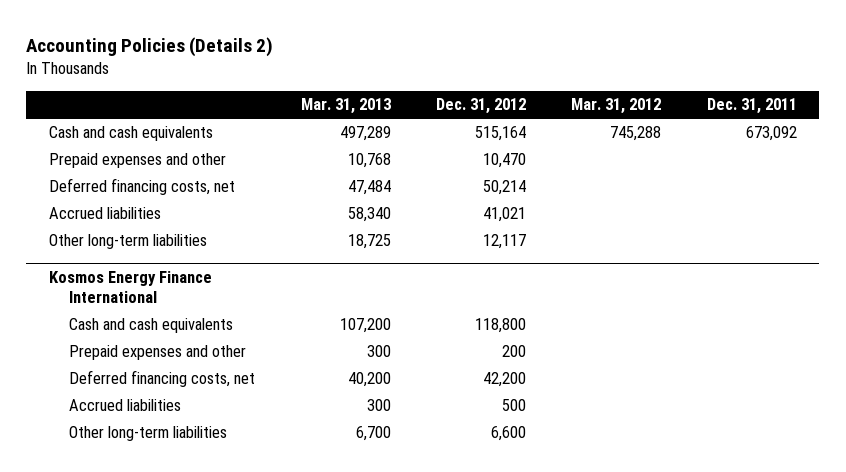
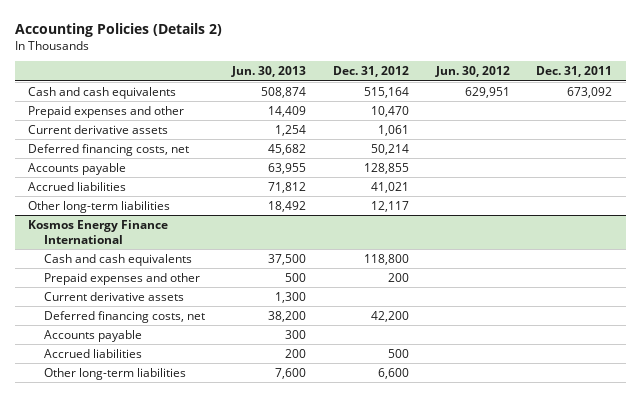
[300,98,391,115] Mar. 31, 2013 -> none
[571,98,662,115] Mar. 31, 2012 -> none
none -> [230,66,306,78] Jun. 30, 2013
none -> [434,66,510,78] Jun. 30, 2012
none -> [28,124,169,134] Current derivative assets
none -> [28,162,127,175] Accounts payable
none -> [44,291,185,301] Current derivative assets
none -> [44,329,143,342] Accounts payable

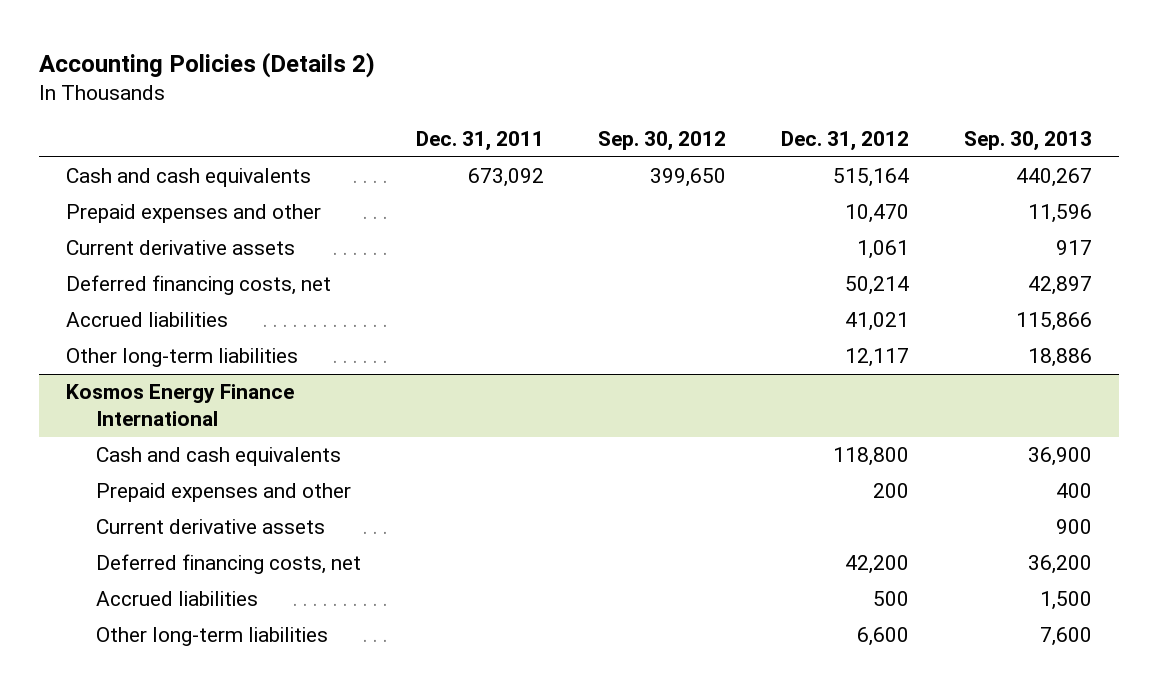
[230,66,306,78] Jun. 30, 2013 -> none
[434,66,510,78] Jun. 30, 2012 -> none
none -> [598,131,727,152] Sep. 30, 2012
none -> [963,131,1092,152] Sep. 30, 2013
[28,162,127,175] Accounts payable -> none
[44,329,143,342] Accounts payable -> none

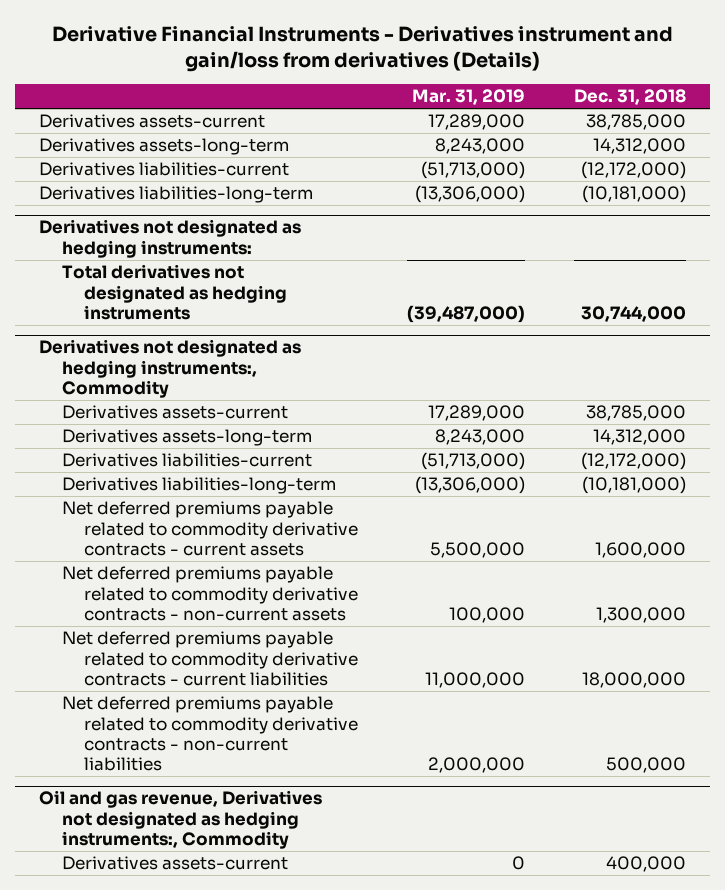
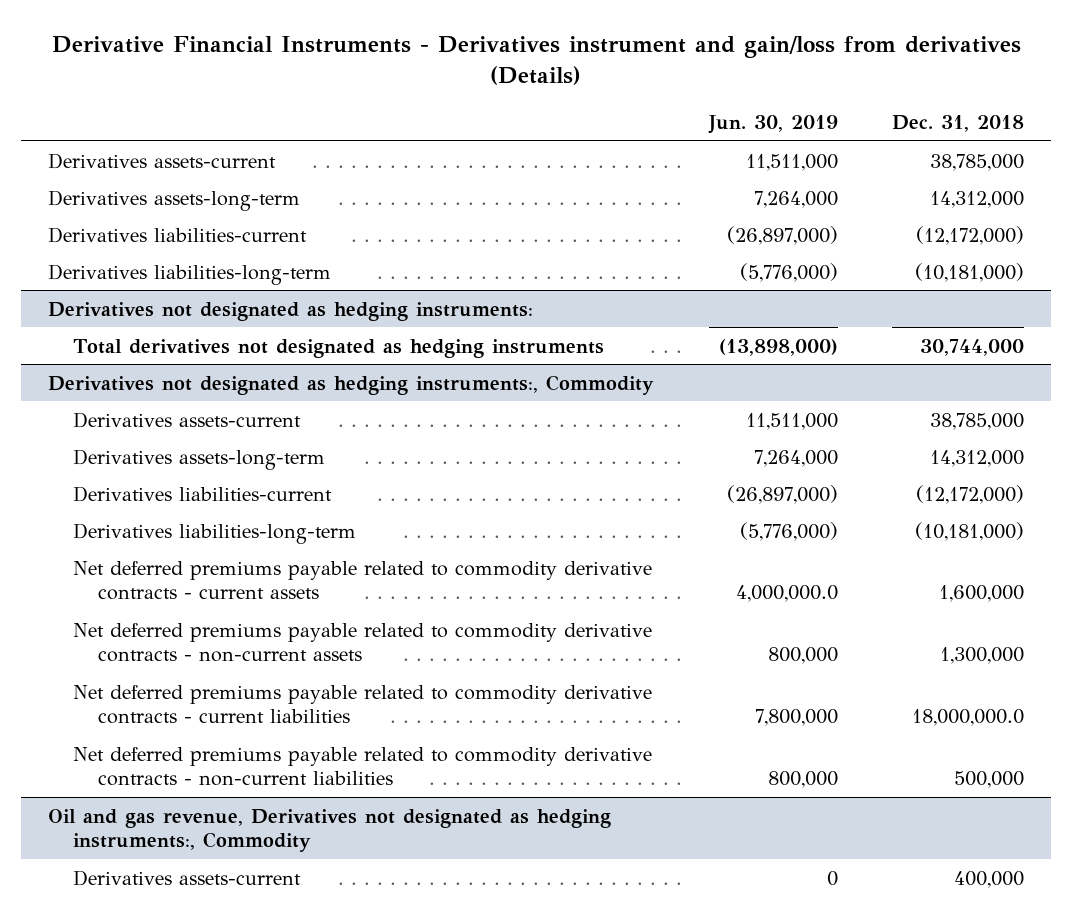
[412,89,526,106] Mar. 31, 2019 -> none
none -> [707,114,838,134] Jun. 30, 2019
[581,671,686,688] 18,000,000 -> [911,708,1024,726] 18,000,000.0

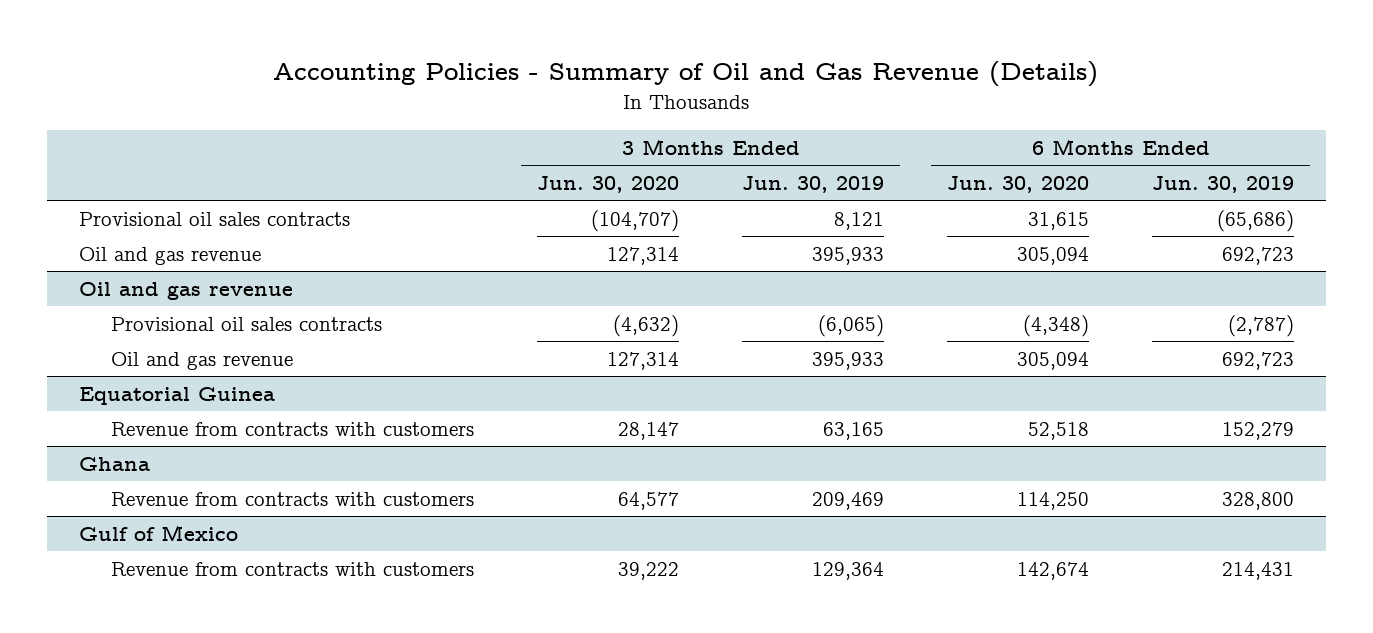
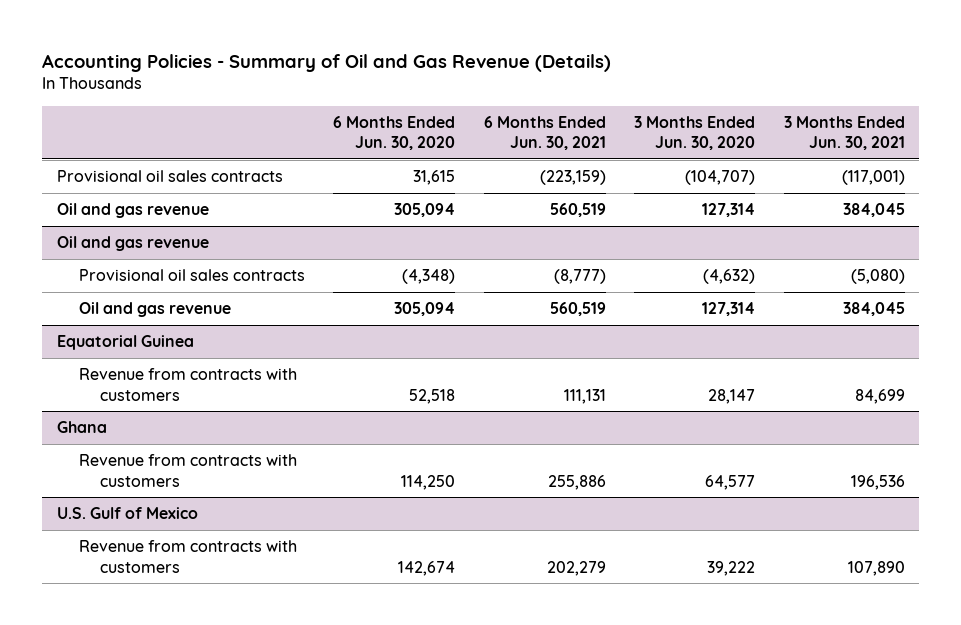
[742,175,885,193] Jun. 30, 2019 -> none
[1152,175,1295,193] Jun. 30, 2019 -> none
none -> [483,115,606,151] 6 Months Ended Jun. 30, 2021
none -> [783,115,905,151] 3 Months Ended Jun. 30, 2021
[78,524,238,541] Gulf of Mexico -> [56,507,198,520] U.S. Gulf of Mexico

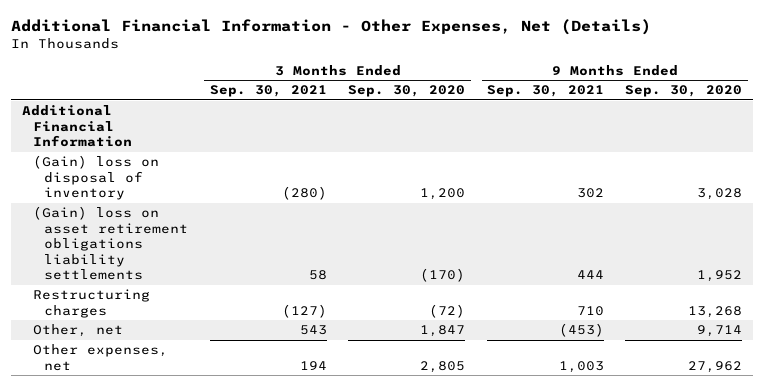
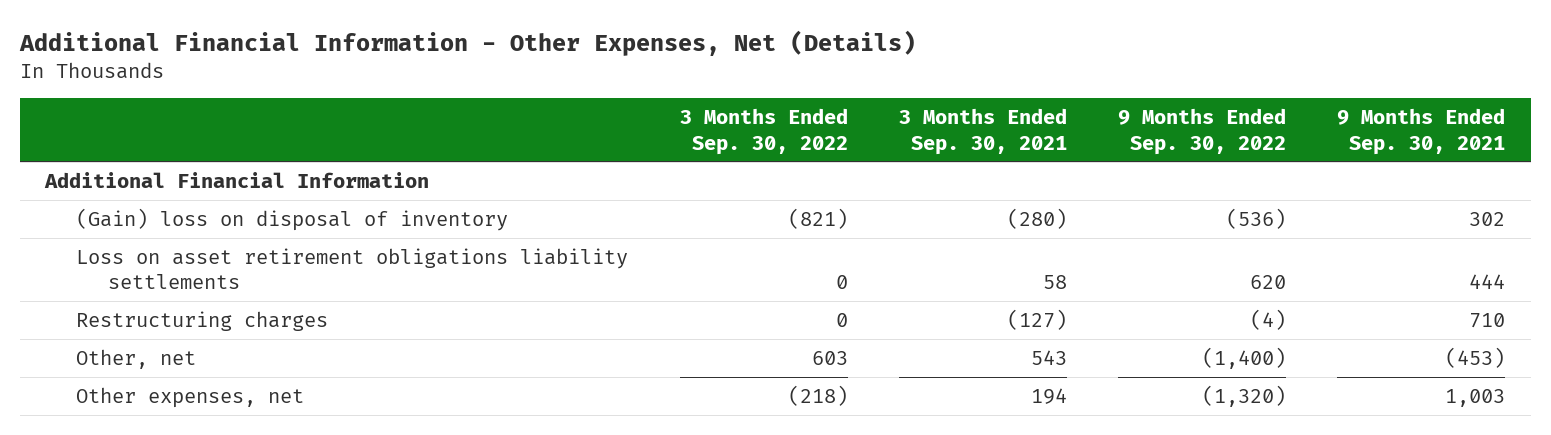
[348,85,466,98] Sep. 30, 2020 -> none
[625,85,743,98] Sep. 30, 2020 -> none
none -> [679,108,848,155] 3 Months Ended Sep. 30, 2022
none -> [1118,108,1287,155] 9 Months Ended Sep. 30, 2022
[33,206,189,281] (Gain) loss on asset retirement obligations liability settlements -> [76,247,629,290] Loss on asset retirement obligations liability settlements

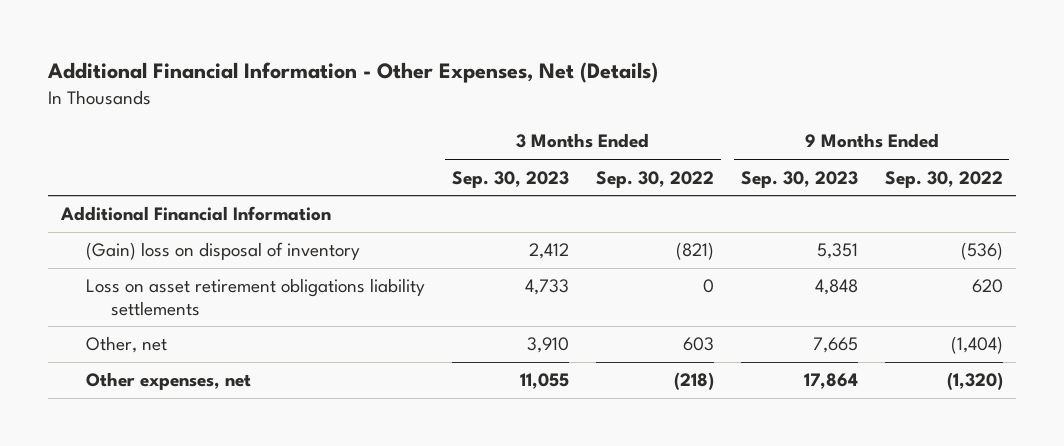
[898,108,1067,155] 3 Months Ended Sep. 30, 2021 -> none
[1337,108,1506,155] 9 Months Ended Sep. 30, 2021 -> none
none -> [452,170,570,188] Sep. 30, 2023
none -> [740,170,858,188] Sep. 30, 2023
[76,310,329,331] Restructuring charges -> none
[1202,346,1287,369] (1,400) -> [950,336,1003,355] (1,404)

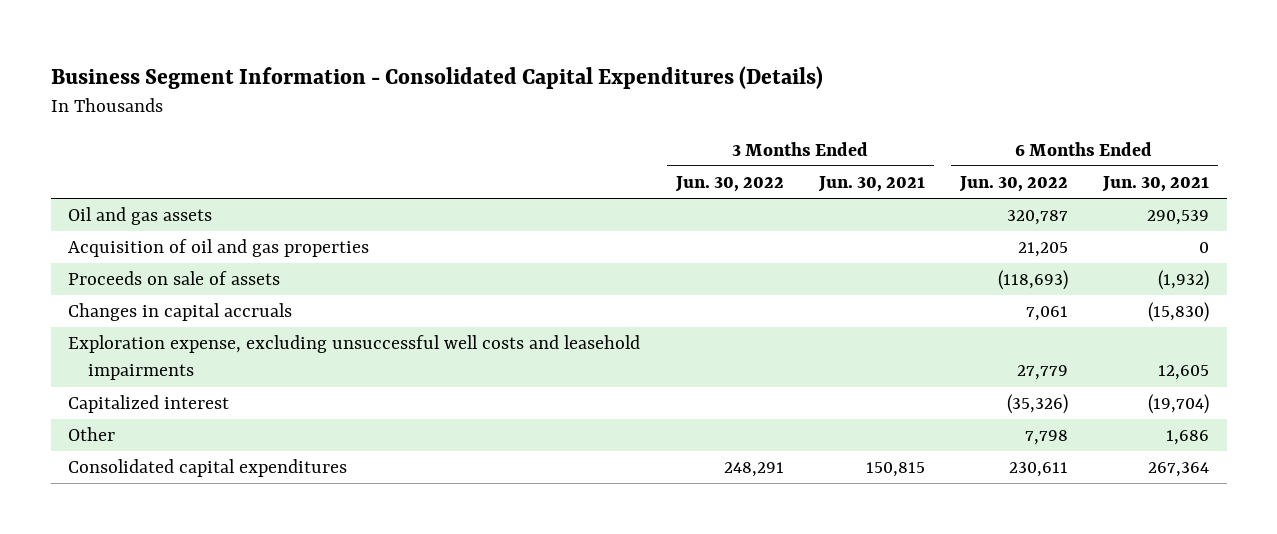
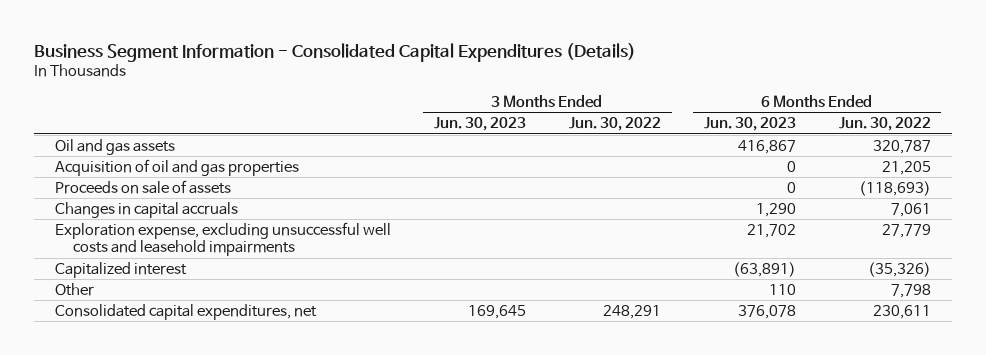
[817,176,925,193] Jun. 30, 2021 -> none
[1102,176,1210,193] Jun. 30, 2021 -> none
none -> [434,117,527,132] Jun. 30, 2023
none -> [703,117,796,132] Jun. 30, 2023
[68,459,348,478] Consolidated capital expenditures -> [55,304,318,321] Consolidated capital expenditures, net

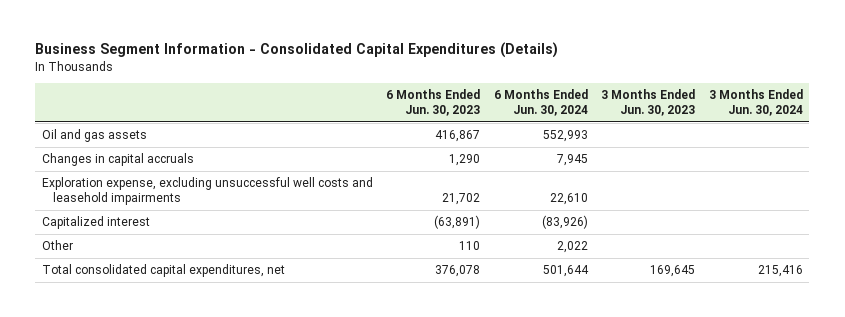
[568,117,661,132] Jun. 30, 2022 -> none
[838,117,931,132] Jun. 30, 2022 -> none
none -> [493,88,588,117] 6 Months Ended Jun. 30, 2024
none -> [708,88,803,117] 3 Months Ended Jun. 30, 2024
[55,159,300,177] Acquisition of oil and gas properties -> none
[55,180,232,195] Proceeds on sale of assets -> none
[55,304,318,321] Consolidated capital expenditures, net -> [41,264,285,278] Total consolidated capital expenditures, net

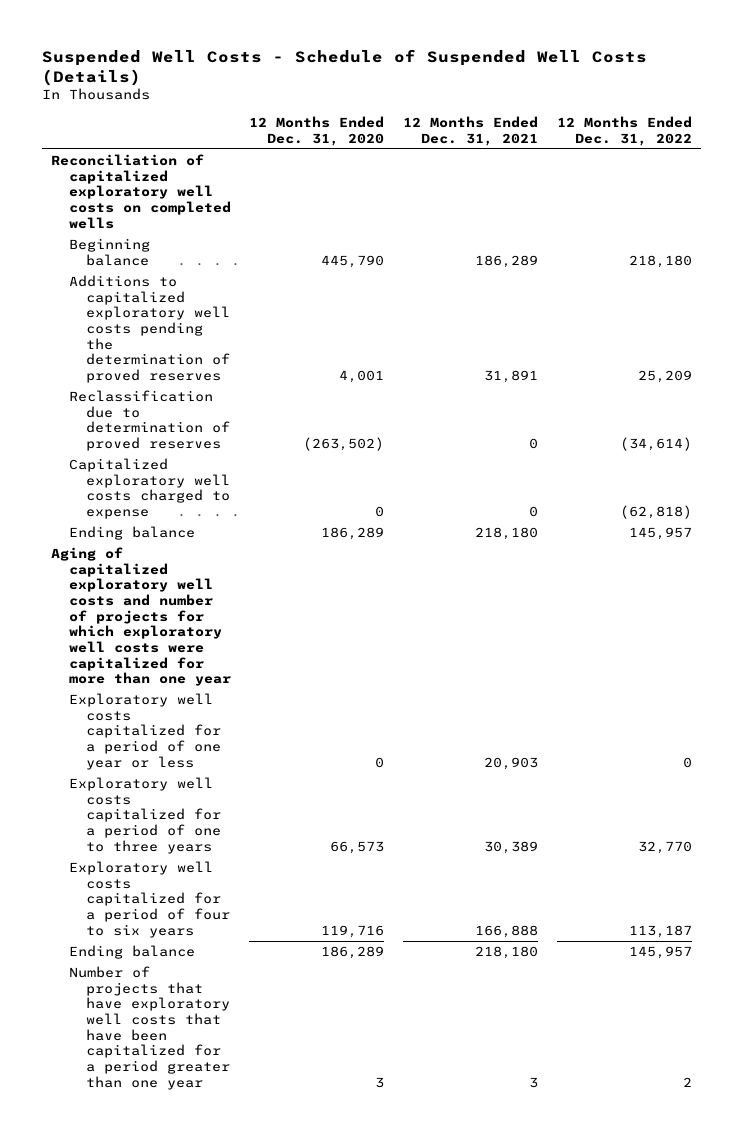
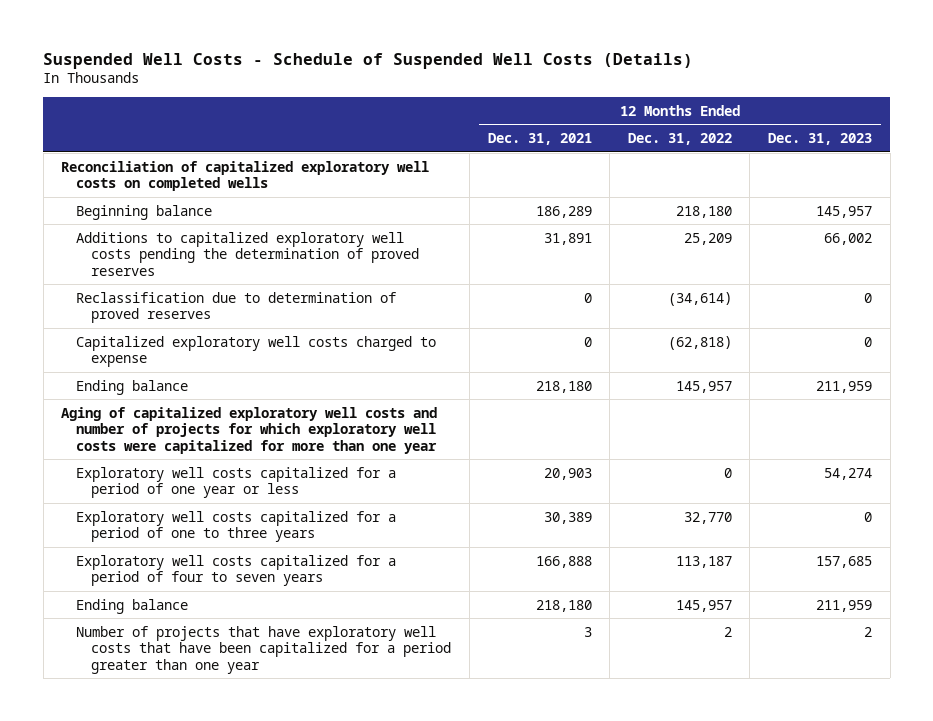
[249,115,385,146] 12 Months Ended Dec. 31, 2020 -> none
none -> [768,133,873,146] Dec. 31, 2023
[68,861,231,938] Exploratory well costs capitalized for a period of four to six years -> [76,554,397,587] Exploratory well costs capitalized for a period of four to seven years

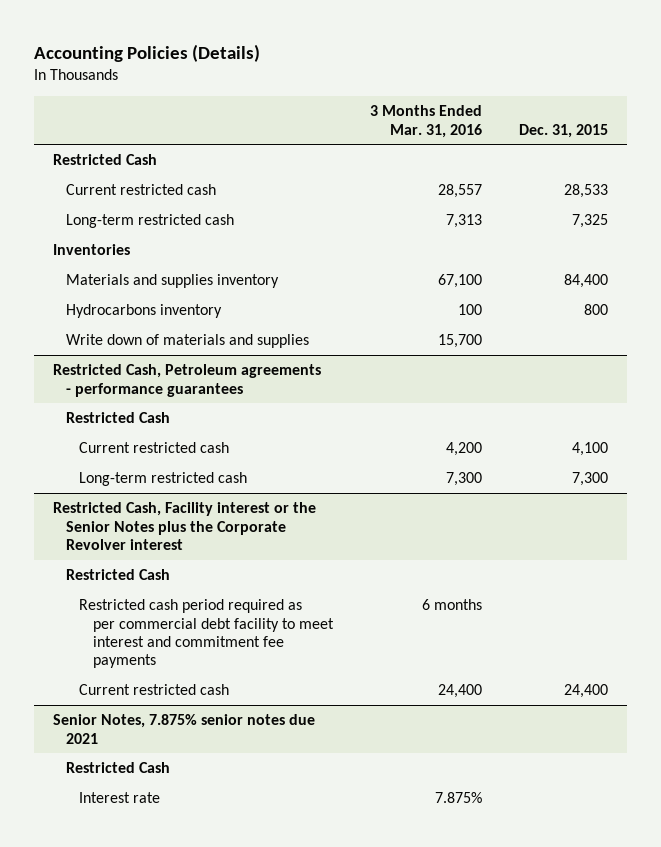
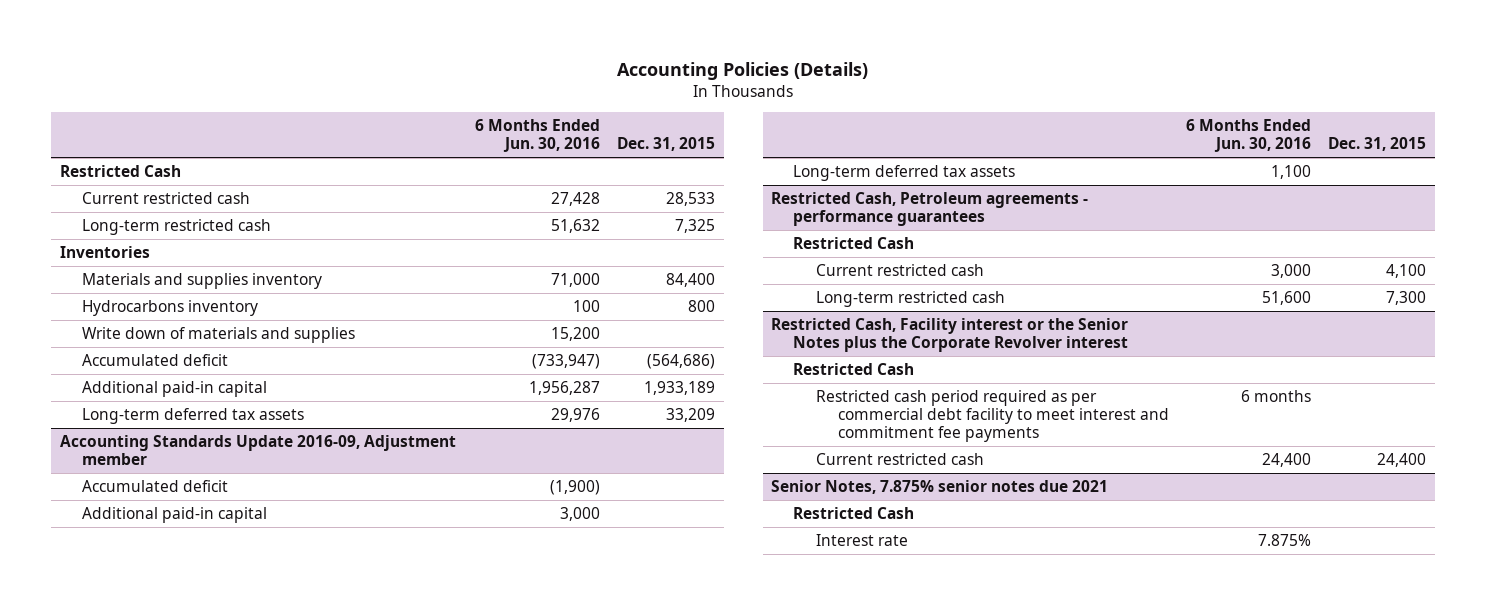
[369,105,482,138] 3 Months Ended Mar. 31, 2016 -> none
none -> [474,119,600,153] 6 Months Ended Jun. 30, 2016
none -> [82,353,229,366] Accumulated deficit
none -> [82,380,268,397] Additional paid-in capital
none -> [82,407,305,424] Long-term deferred tax assets
none -> [60,434,457,466] Accounting Standards Update 2016-09, Adjustment member
none -> [82,479,229,492] Accumulated deficit
none -> [82,506,268,523] Additional paid-in capital
none -> [793,164,1016,181] Long-term deferred tax assets

